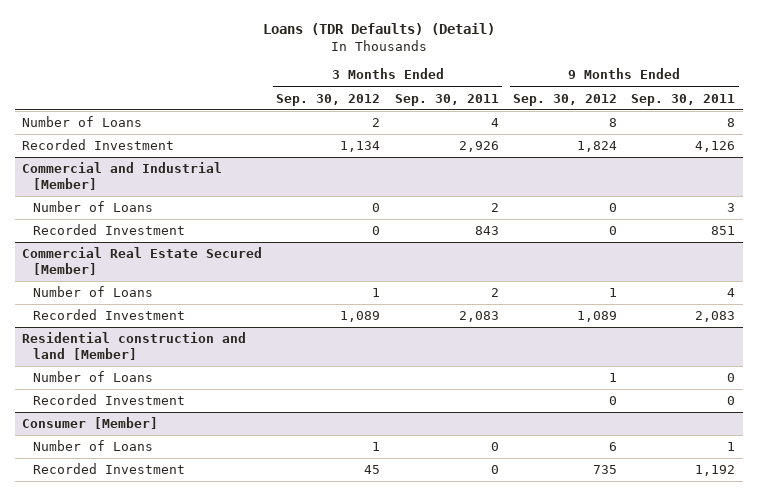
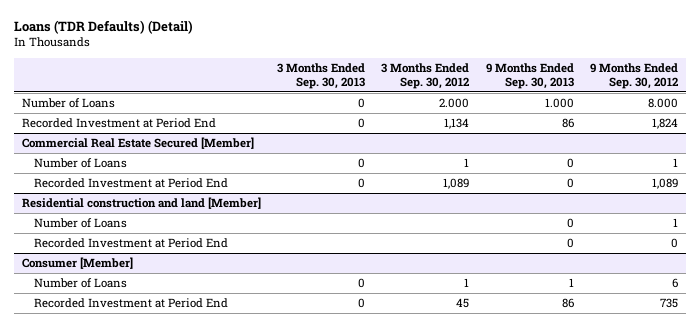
[394,93,499,106] Sep. 30, 2011 -> none
[631,93,736,106] Sep. 30, 2011 -> none
none -> [277,62,366,89] 3 Months Ended Sep. 30, 2013
none -> [485,62,574,89] 9 Months Ended Sep. 30, 2013
[22,162,223,190] Commercial and Industrial [Member] -> none
[33,201,154,213] Number of Loans -> none
[33,224,186,236] Recorded Investment -> none
[372,118,381,128] 2 -> [439,98,470,109] 2.000
[609,118,618,128] 8 -> [647,98,678,109] 8.000
[22,139,175,151] Recorded Investment -> [21,118,216,129] Recorded Investment at Period End
[33,309,186,321] Recorded Investment -> [33,178,228,189] Recorded Investment at Period End
[33,394,186,406] Recorded Investment -> [33,238,228,249] Recorded Investment at Period End
[33,463,186,475] Recorded Investment -> [33,298,228,309] Recorded Investment at Period End

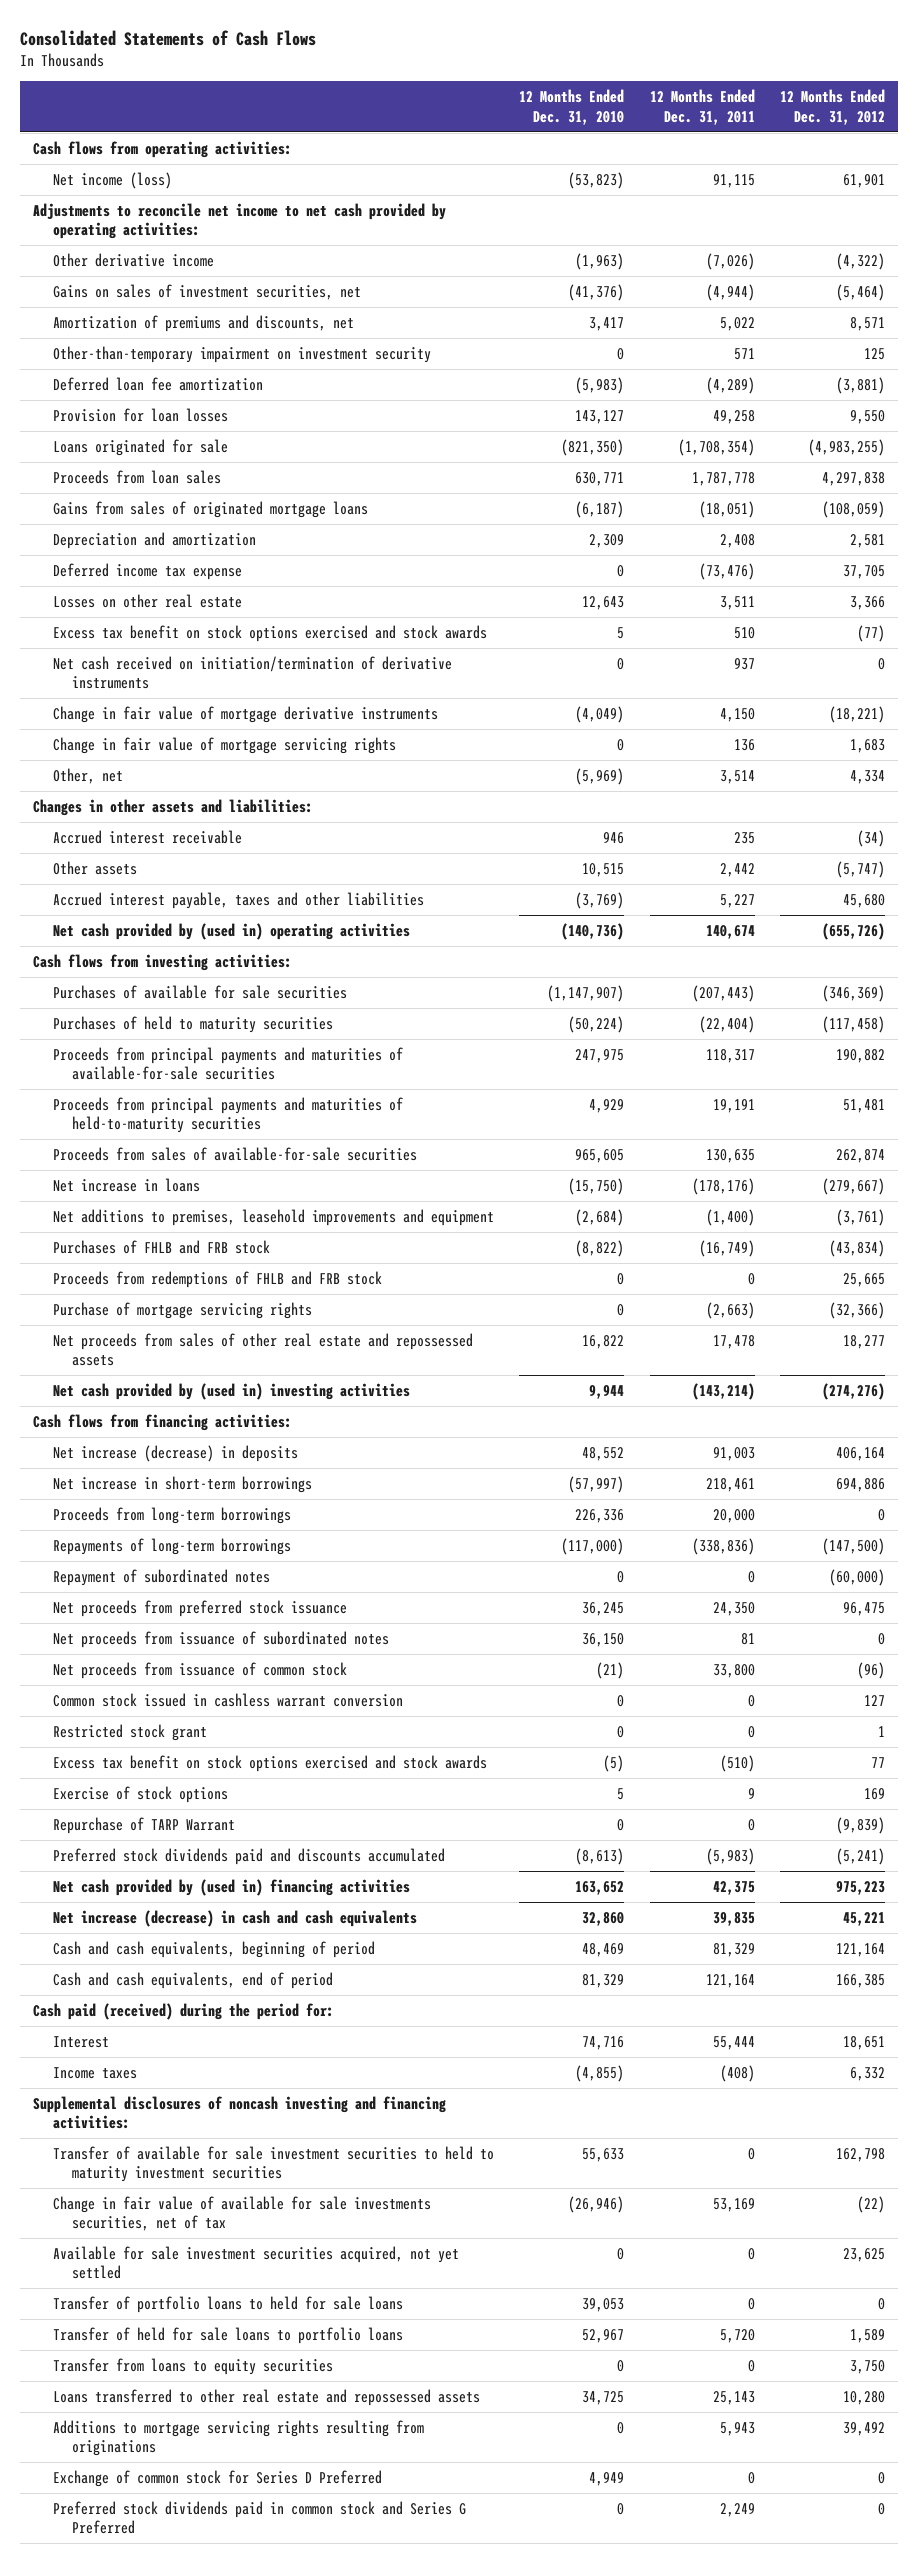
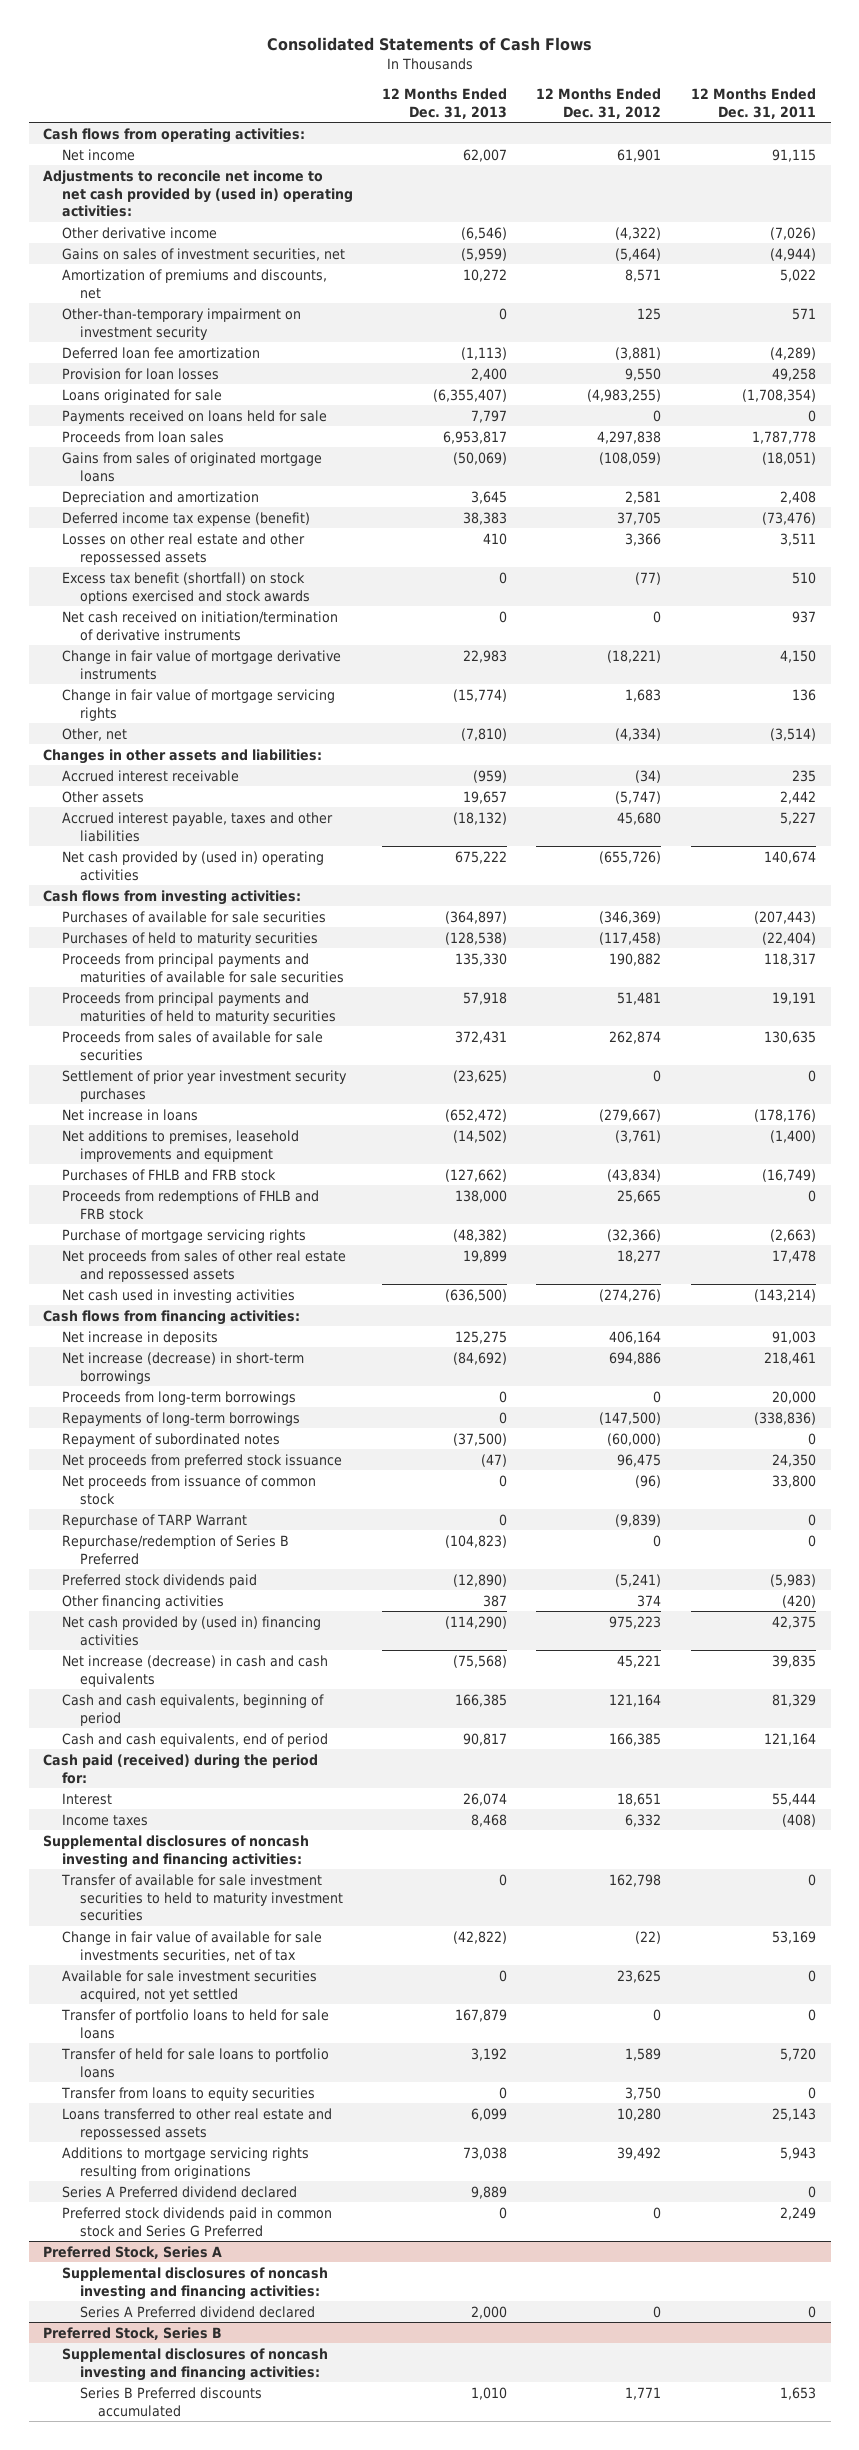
[519,89,625,125] 12 Months Ended Dec. 31, 2010 -> none
none -> [381,88,507,119] 12 Months Ended Dec. 31, 2013
[52,171,172,189] Net income (loss) -> [61,148,135,161] Net income
[33,202,447,240] Adjustments to reconcile net income to net cash provided by operating activities: -> [43,169,353,218] Adjustments to reconcile net income to net cash provided by (used in) operating activities:
none -> [61,409,327,424] Payments received on loans held for sale
[52,562,242,580] Deferred income tax expense -> [61,511,310,526] Deferred income tax expense (benefit)
[52,593,242,608] Losses on other real estate -> [61,532,305,565] Losses on other real estate and other repossessed assets
[52,624,487,642] Excess tax benefit on stock options exercised and stock awards -> [61,571,310,604] Excess tax benefit (shortfall) on stock options exercised and stock awards
[719,769,755,784] 3,514 -> [769,727,816,741] (3,514)
[850,769,886,784] 4,334 -> [615,727,662,741] (4,334)
[52,1046,403,1081] Proceeds from principal payments and maturities of available-for-sale securities -> [61,952,344,983] Proceeds from principal payments and maturities of available for sale securities
[52,1096,403,1134] Proceeds from principal payments and maturities of held-to-maturity securities -> [61,991,336,1024] Proceeds from principal payments and maturities of held to maturity securities
[52,1146,417,1161] Proceeds from sales of available-for-sale securities -> [61,1030,323,1061] Proceeds from sales of available for sale securities
none -> [61,1069,347,1102] Settlement of prior year investment security purchases
[52,1382,410,1400] Net cash provided by (used in) investing activities -> [61,1288,295,1303] Net cash used in investing activities
[52,1444,298,1462] Net increase (decrease) in deposits -> [61,1330,218,1345] Net increase in deposits
[52,1475,312,1493] Net increase in short-term borrowings -> [61,1351,304,1384] Net increase (decrease) in short-term borrowings
[52,1630,389,1648] Net proceeds from issuance of subordinated notes -> none
[52,1692,403,1707] Common stock issued in cashless warrant conversion -> none
[52,1723,207,1741] Restricted stock grant -> none
[52,1754,487,1772] Excess tax benefit on stock options exercised and stock awards -> none
[52,1785,228,1803] Exercise of stock options -> none
none -> [61,1534,289,1565] Repurchase/redemption of Series B Preferred
[52,1847,445,1865] Preferred stock dividends paid and discounts accumulated -> [61,1573,257,1588] Preferred stock dividends paid
none -> [61,1594,224,1609] Other financing activities
[52,2469,382,2487] Exchange of common stock for Series D Preferred -> none
none -> [61,2185,297,2198] Series A Preferred dividend declared
none -> [43,2245,223,2259] Preferred Stock, Series A
none -> [61,2266,328,2300] Supplemental disclosures of noncash investing and financing activities:
none -> [79,2305,315,2318] Series A Preferred dividend declared
none -> [43,2326,223,2340] Preferred Stock, Series B
none -> [61,2347,328,2381] Supplemental disclosures of noncash investing and financing activities:
none -> [79,2386,262,2417] Series B Preferred discounts accumulated

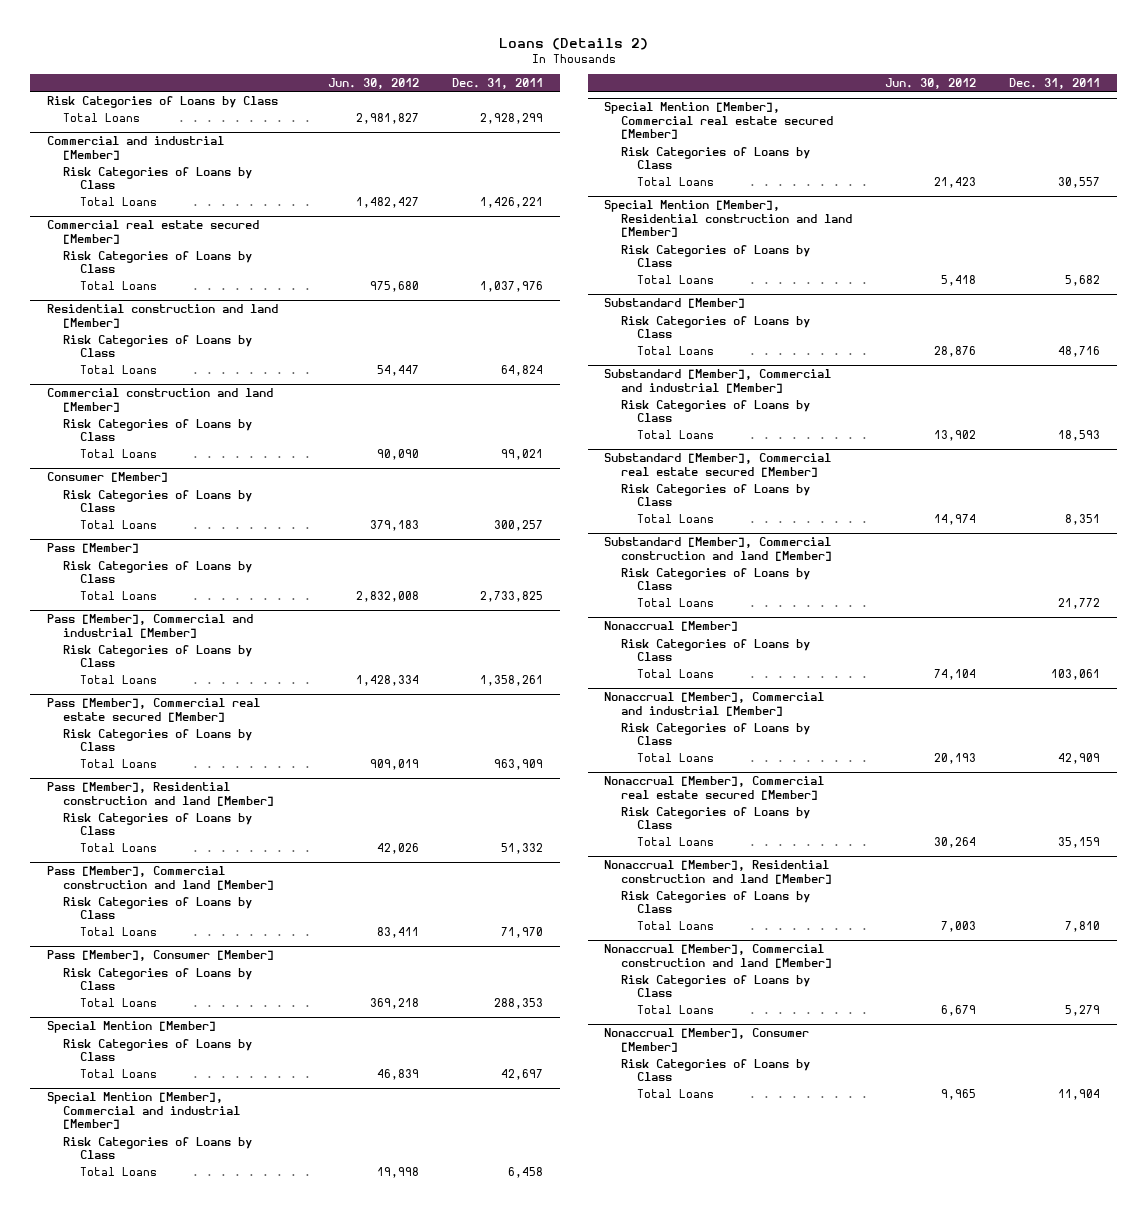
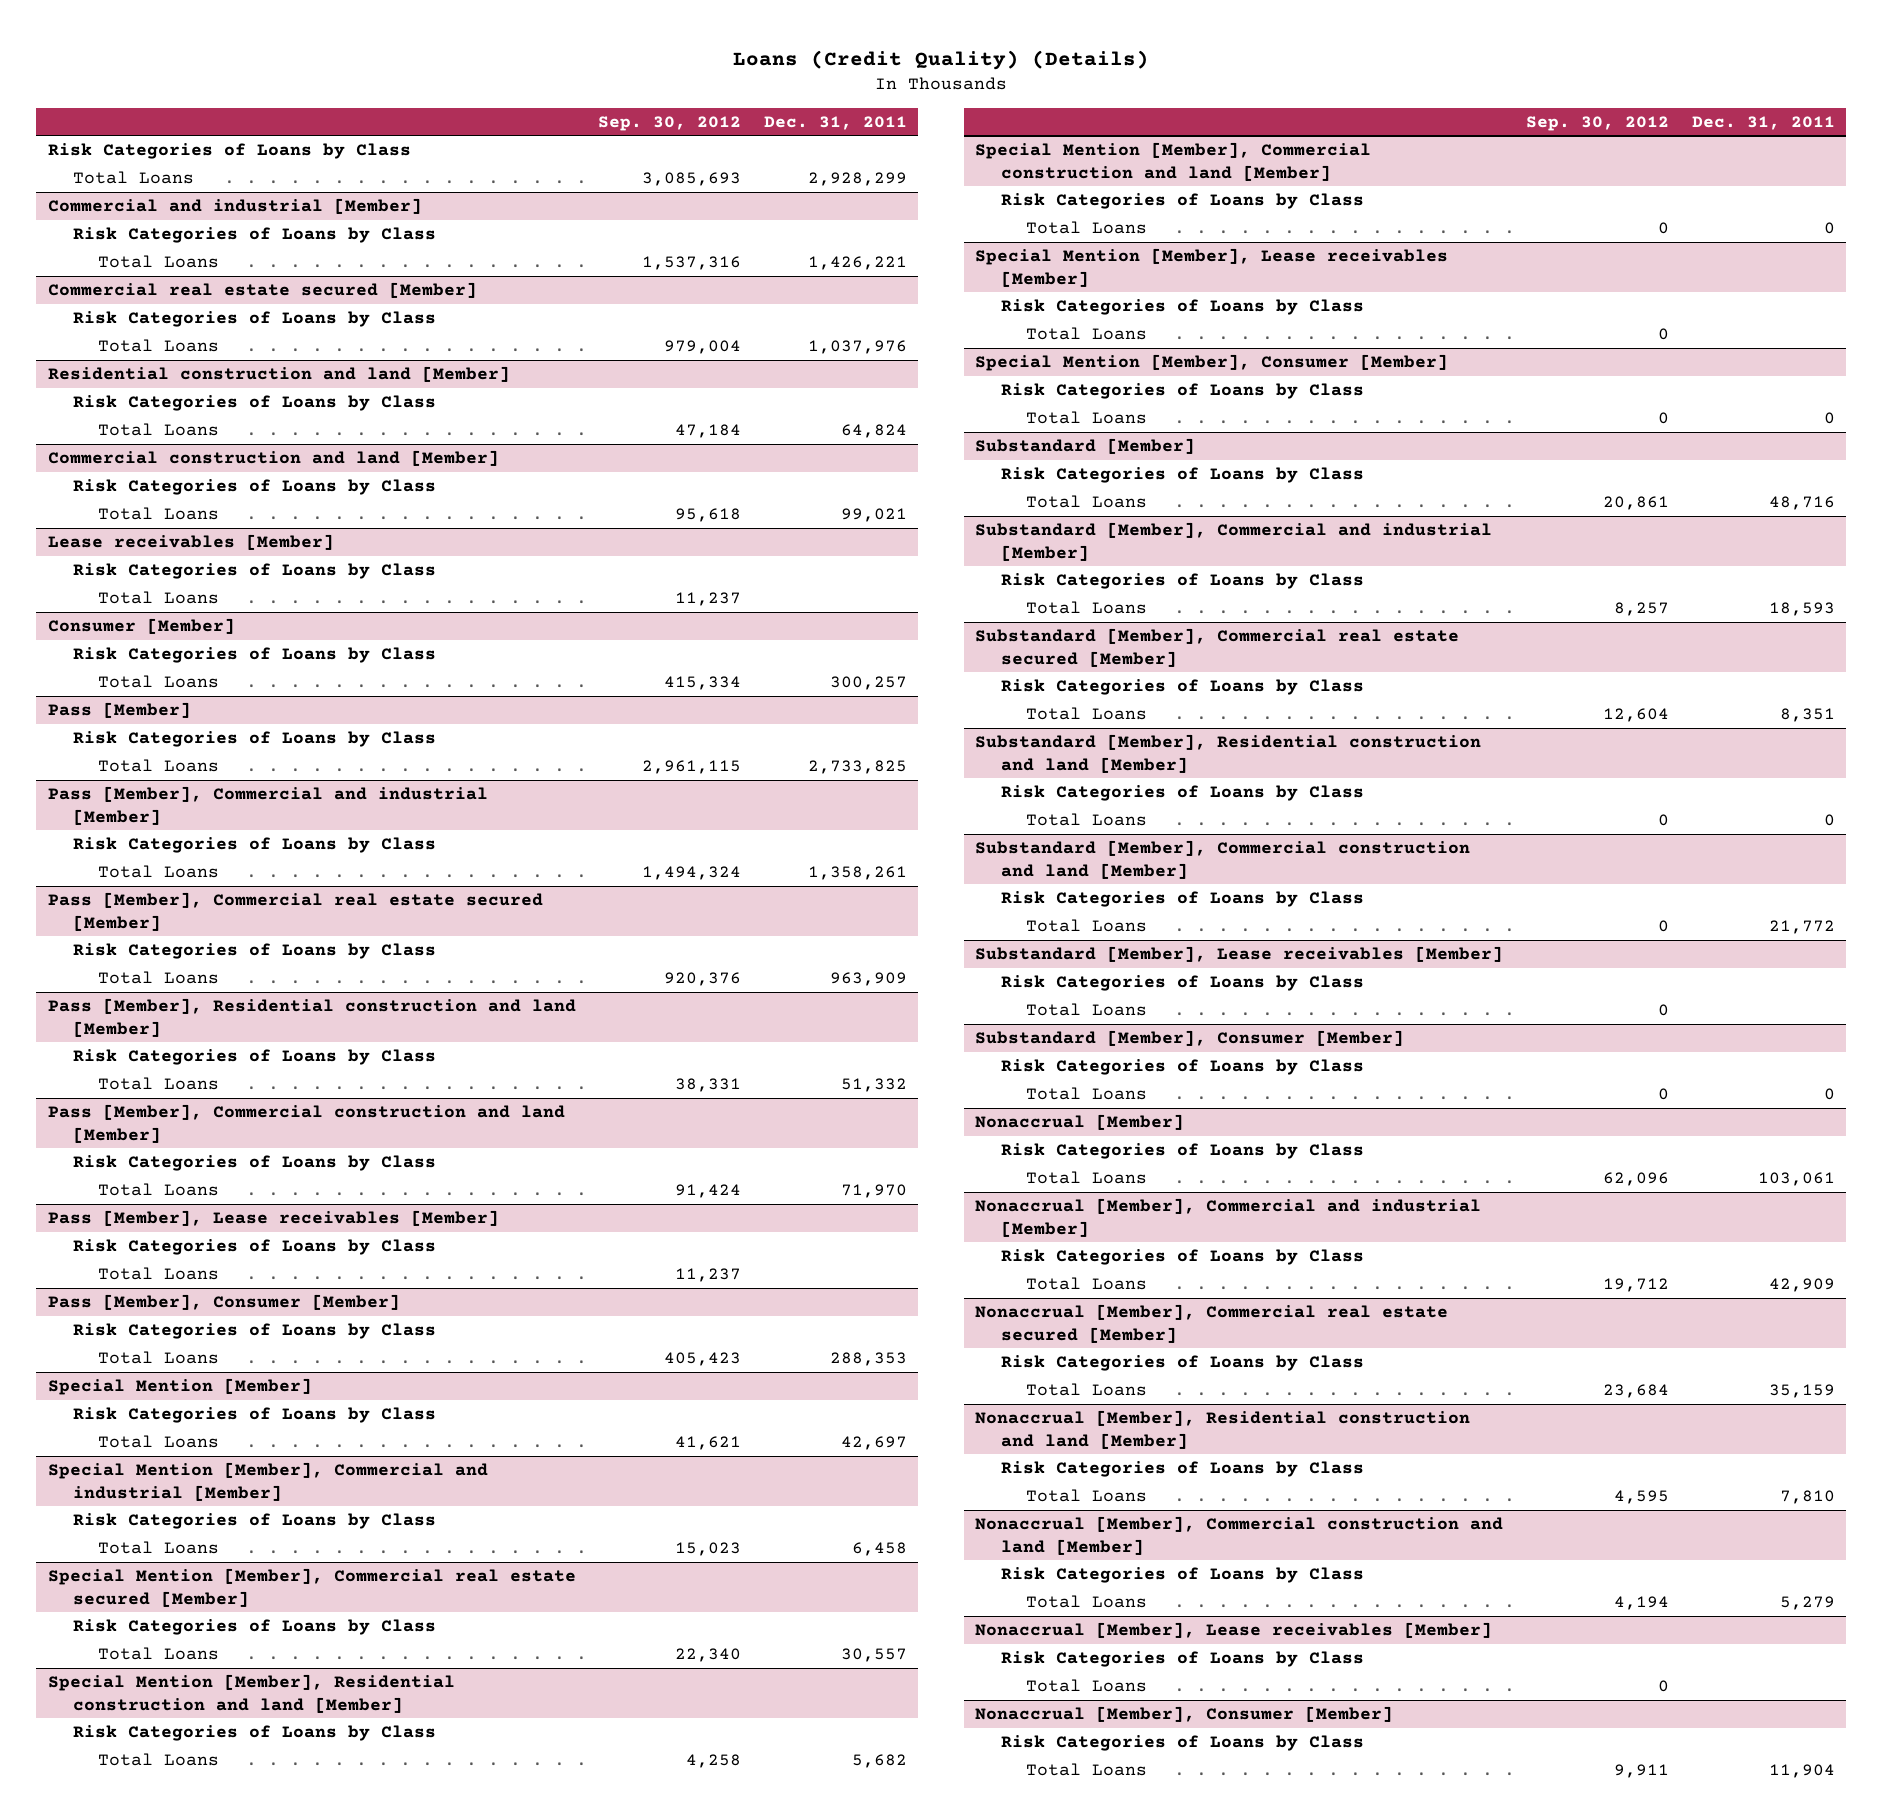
[498,37,648,50] Loans (Details 2) -> [733,49,1150,70] Loans (Credit Quality) (Details)
[327,77,419,89] Jun. 30, 2012 -> none
none -> [598,115,742,131] Sep. 30, 2012
none -> [47,534,334,551] Lease receivables [Member]
none -> [73,563,437,580] Risk Categories of Loans by Class
none -> [98,591,220,605] Total Loans
none -> [47,1210,499,1227] Pass [Member], Lease receivables [Member]
none -> [73,1239,437,1256] Risk Categories of Loans by Class
none -> [98,1267,220,1281] Total Loans
none -> [975,142,1372,181] Special Mention [Member], Commercial construction and land [Member]
none -> [1000,193,1364,210] Risk Categories of Loans by Class
none -> [1025,221,1147,235] Total Loans
none -> [975,248,1449,287] Special Mention [Member], Lease receivables [Member]
none -> [1000,299,1364,316] Risk Categories of Loans by Class
none -> [1025,327,1147,341] Total Loans
none -> [975,354,1449,372] Special Mention [Member], Consumer [Member]
none -> [1000,383,1364,400] Risk Categories of Loans by Class
none -> [1025,411,1147,425] Total Loans
none -> [975,734,1482,773] Substandard [Member], Residential construction and land [Member]
none -> [1000,785,1364,802] Risk Categories of Loans by Class
none -> [1025,813,1147,827] Total Loans
none -> [975,946,1504,963] Substandard [Member], Lease receivables [Member]
none -> [1000,975,1364,992] Risk Categories of Loans by Class
none -> [1025,1003,1147,1017] Total Loans
none -> [975,1030,1405,1047] Substandard [Member], Consumer [Member]
none -> [1000,1059,1364,1076] Risk Categories of Loans by Class
none -> [1025,1087,1147,1101] Total Loans
none -> [975,1622,1493,1639] Nonaccrual [Member], Lease receivables [Member]
none -> [1000,1651,1364,1668] Risk Categories of Loans by Class
none -> [1025,1679,1147,1693] Total Loans

